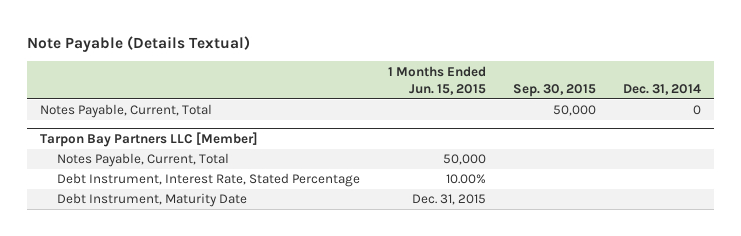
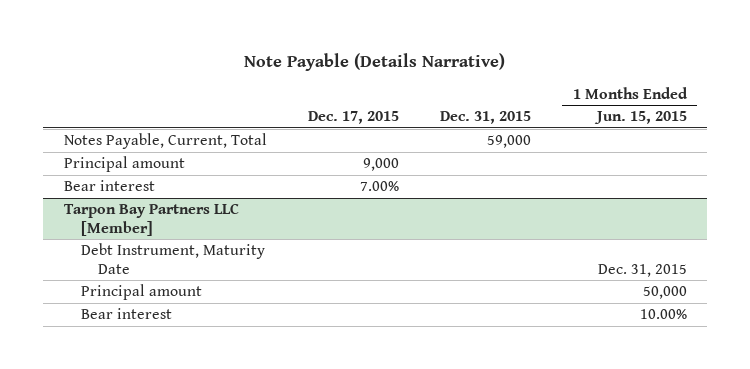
[26,35,250,52] Note Payable (Details Textual) -> [244,53,506,72] Note Payable (Details Narrative)
[512,83,596,97] Sep. 30, 2015 -> none
[622,83,701,95] Dec. 31, 2014 -> none
none -> [308,111,400,125] Dec. 17, 2015
none -> [440,111,532,125] Dec. 31, 2015
none -> [63,156,185,173] Principal amount
none -> [63,180,155,192] Bear interest
[57,153,230,168] Notes Payable, Current, Total -> none
[57,173,361,188] Debt Instrument, Interest Rate, Stated Percentage -> none
none -> [81,284,203,301] Principal amount
none -> [81,308,173,320] Bear interest

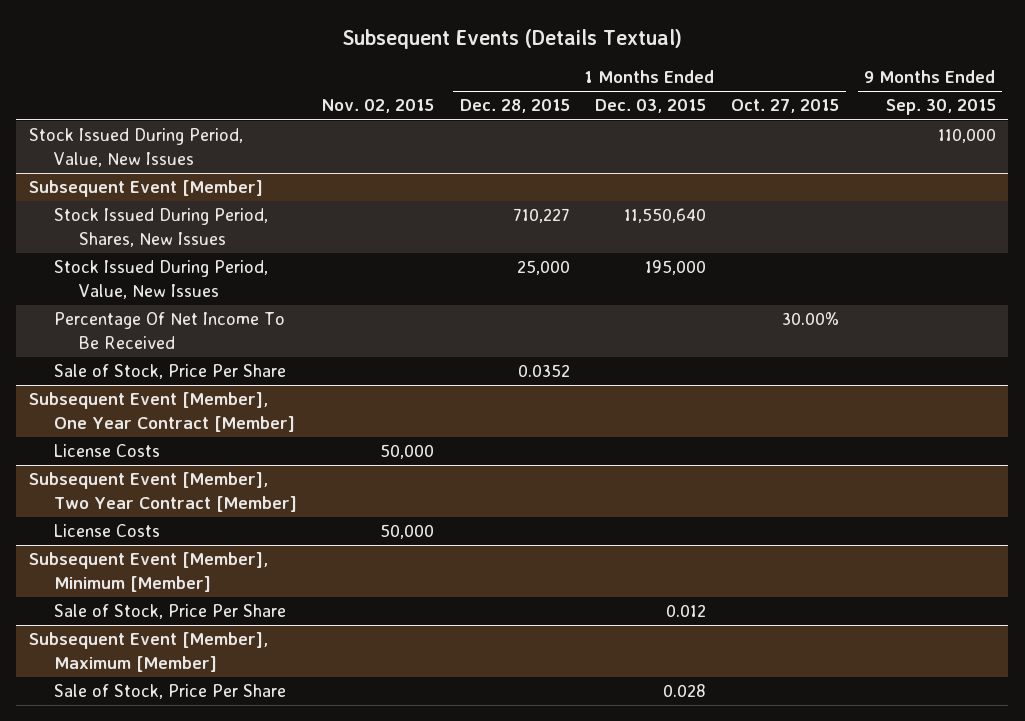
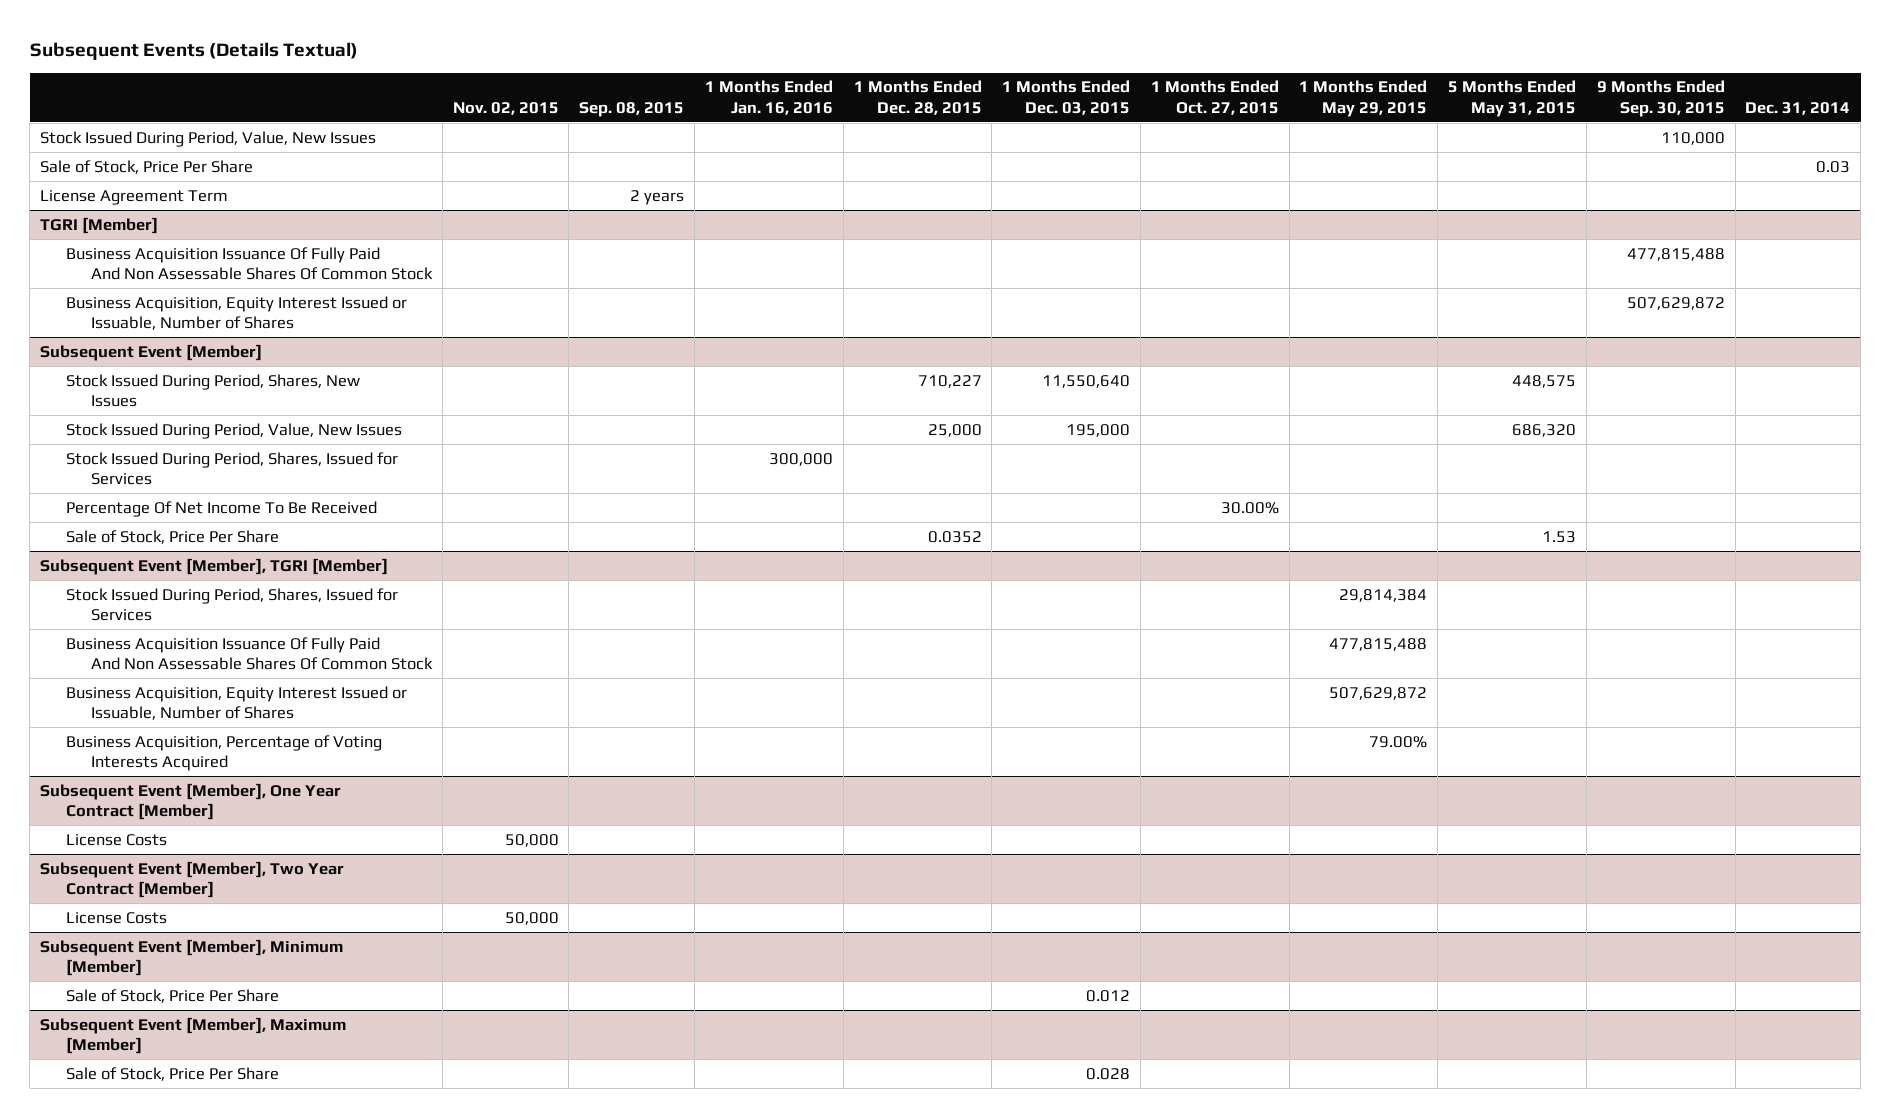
none -> [579,101,685,117] Sep. 08, 2015
none -> [704,80,833,115] 1 Months Ended Jan. 16, 2016
none -> [1299,80,1428,117] 1 Months Ended May 29, 2015
none -> [1448,80,1577,117] 5 Months Ended May 31, 2015
none -> [1745,101,1851,115] Dec. 31, 2014
none -> [40,159,254,174] Sale of Stock, Price Per Share
none -> [40,189,229,205] License Agreement Term
none -> [40,216,159,234] TGRI [Member]
none -> [65,246,433,281] Business Acquisition Issuance Of Fully Paid And Non Assessable Shares Of Common Stock
none -> [65,295,407,331] Business Acquisition, Equity Interest Issued or Issuable, Number of Shares
none -> [65,451,398,486] Stock Issued During Period, Shares, Issued for Services
none -> [40,557,389,575] Subsequent Event [Member], TGRI [Member]
none -> [65,587,398,622] Stock Issued During Period, Shares, Issued for Services
none -> [65,636,433,671] Business Acquisition Issuance Of Fully Paid And Non Assessable Shares Of Common Stock
none -> [65,685,407,721] Business Acquisition, Equity Interest Issued or Issuable, Number of Shares
none -> [65,734,382,772] Business Acquisition, Percentage of Voting Interests Acquired

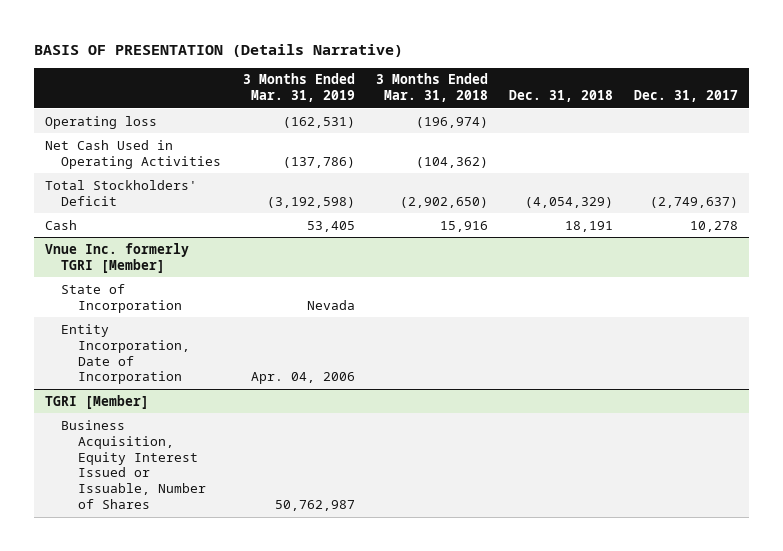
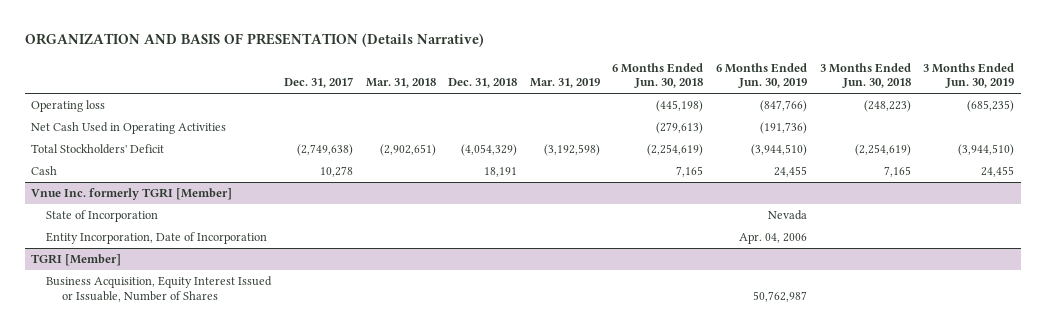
[34,43,404,57] BASIS OF PRESENTATION (Details Narrative) -> [24,33,484,48] ORGANIZATION AND BASIS OF PRESENTATION (Details Narrative)
[242,73,355,103] 3 Months Ended Mar. 31, 2019 -> none
[375,73,488,103] 3 Months Ended Mar. 31, 2018 -> none
none -> [365,78,436,89] Mar. 31, 2018
none -> [529,78,600,89] Mar. 31, 2019
none -> [612,62,704,89] 6 Months Ended Jun. 30, 2018
none -> [716,62,808,89] 6 Months Ended Jun. 30, 2019
none -> [819,62,911,89] 3 Months Ended Jun. 30, 2018
none -> [923,62,1015,89] 3 Months Ended Jun. 30, 2019
[650,196,739,208] (2,749,637) -> [296,144,353,157] (2,749,638)

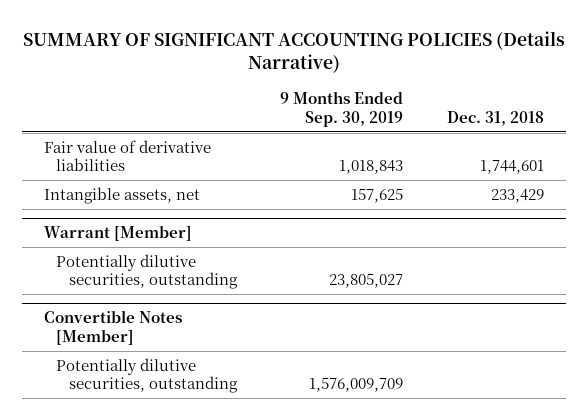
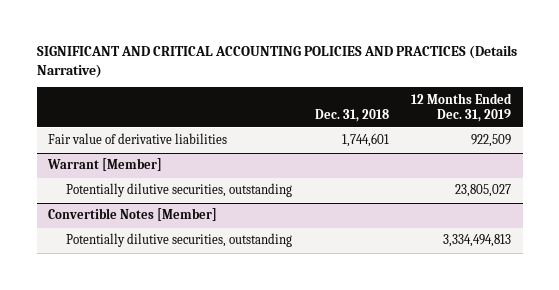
[23,30,566,74] SUMMARY OF SIGNIFICANT ACCOUNTING POLICIES (Details Narrative) -> [36,44,517,78] SIGNIFICANT AND CRITICAL ACCOUNTING POLICIES AND PRACTICES (Details Narrative)
[280,91,404,127] 9 Months Ended Sep. 30, 2019 -> none
none -> [411,92,513,122] 12 Months Ended Dec. 31, 2019
[44,187,201,205] Intangible assets, net -> none

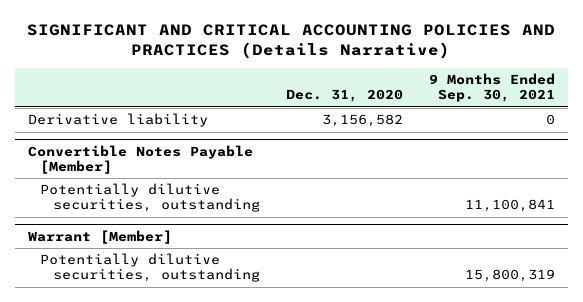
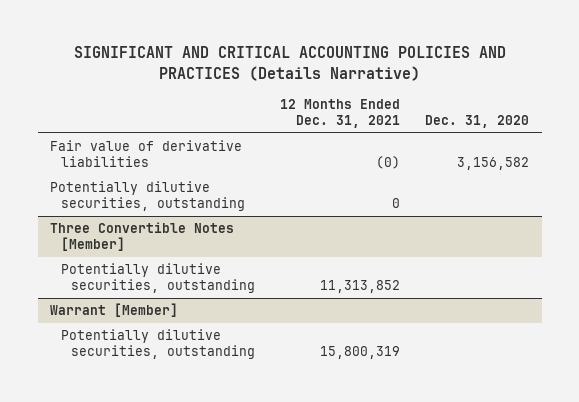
[428,73,555,103] 9 Months Ended Sep. 30, 2021 -> none
none -> [280,99,401,129] 12 Months Ended Dec. 31, 2021
[27,144,253,174] Convertible Notes Payable [Member] -> none
[40,183,260,213] Potentially dilutive securities, outstanding -> none
[27,113,208,128] Derivative liability -> [50,140,243,168] Fair value of derivative liabilities
none -> [50,181,245,212] Potentially dilutive securities, outstanding
none -> [50,222,235,252] Three Convertible Notes [Member]
none -> [60,263,256,294] Potentially dilutive securities, outstanding

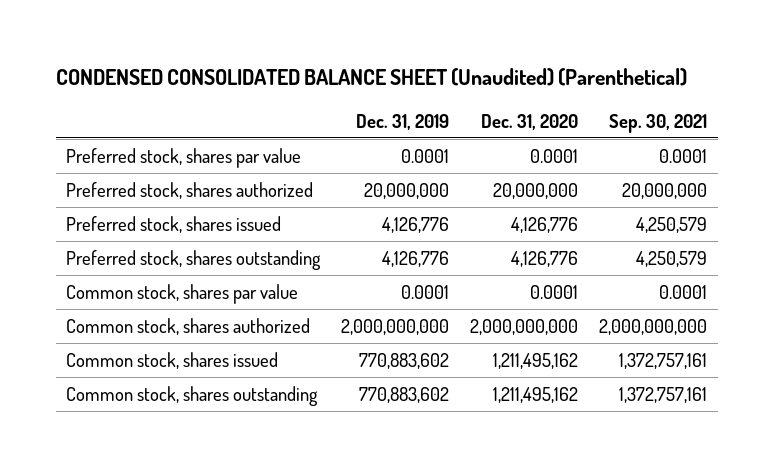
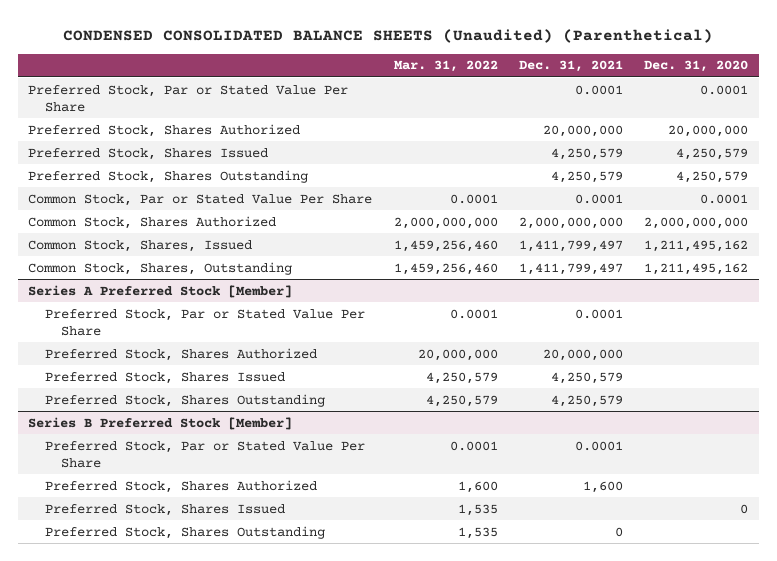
[56,68,688,87] CONDENSED CONSOLIDATED BALANCE SHEET (Unaudited) (Parenthetical) -> [63,28,714,43] CONDENSED CONSOLIDATED BALANCE SHEETS (Unaudited) (Parenthetical)
[356,113,450,130] Dec. 31, 2019 -> none
[609,113,708,133] Sep. 30, 2021 -> none
none -> [393,60,498,73] Mar. 31, 2022
none -> [519,60,624,73] Dec. 31, 2021
[66,147,302,168] Preferred stock, shares par value -> [28,84,349,112] Preferred Stock, Par or Stated Value Per Share
[66,181,314,199] Preferred stock, shares authorized -> [28,123,301,137] Preferred Stock, Shares Authorized
[66,215,282,233] Preferred stock, shares issued -> [28,147,269,160] Preferred Stock, Shares Issued
[511,216,579,233] 4,126,776 -> [676,147,749,160] 4,250,579
[66,249,322,270] Preferred stock, shares outstanding -> [28,169,309,183] Preferred Stock, Shares Outstanding
[511,250,579,267] 4,126,776 -> [676,170,749,183] 4,250,579
[66,283,299,304] Common stock, shares par value -> [28,193,373,206] Common Stock, Par or Stated Value Per Share
[66,317,311,335] Common stock, shares authorized -> [28,215,277,229] Common Stock, Shares Authorized
[66,351,279,369] Common stock, shares issued -> [28,239,253,252] Common Stock, Shares, Issued
[66,385,319,406] Common stock, shares outstanding -> [28,261,293,275] Common Stock, Shares, Outstanding
none -> [28,284,293,298] Series A Preferred Stock [Member]
none -> [44,308,365,336] Preferred Stock, Par or Stated Value Per Share
none -> [44,347,317,361] Preferred Stock, Shares Authorized
none -> [44,371,285,384] Preferred Stock, Shares Issued
none -> [44,393,325,407] Preferred Stock, Shares Outstanding
none -> [28,416,293,430] Series B Preferred Stock [Member]
none -> [44,440,365,468] Preferred Stock, Par or Stated Value Per Share
none -> [44,479,317,493] Preferred Stock, Shares Authorized
none -> [44,503,285,516] Preferred Stock, Shares Issued
none -> [44,525,325,539] Preferred Stock, Shares Outstanding

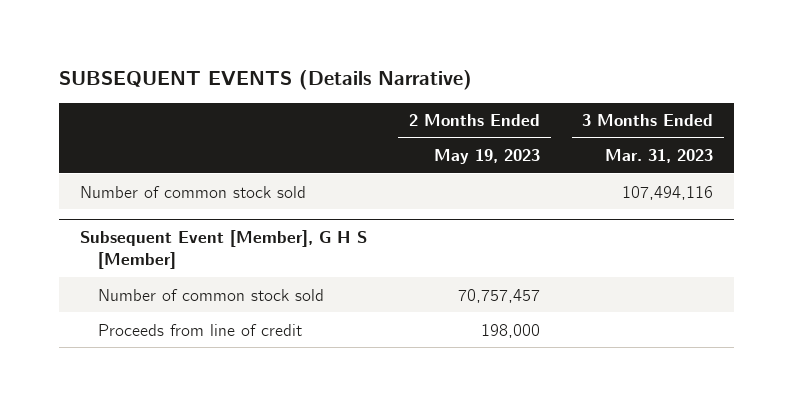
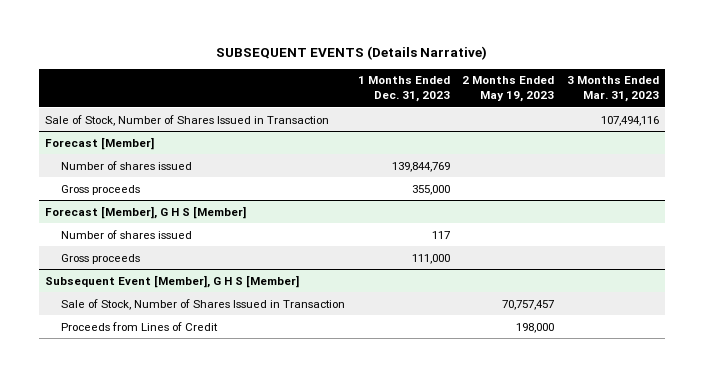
none -> [357,76,450,103] 1 Months Ended Dec. 31, 2023
[79,185,306,198] Number of common stock sold -> [45,114,330,126] Sale of Stock, Number of Shares Issued in Transaction
none -> [45,136,155,150] Forecast [Member]
none -> [60,160,192,170] Number of shares issued
none -> [60,184,140,195] Gross proceeds
none -> [45,205,247,219] Forecast [Member], G H S [Member]
none -> [60,229,192,239] Number of shares issued
none -> [60,253,140,264] Gross proceeds
[97,288,324,301] Number of common stock sold -> [60,298,345,310] Sale of Stock, Number of Shares Issued in Transaction
[97,323,302,336] Proceeds from line of credit -> [60,321,218,331] Proceeds from Lines of Credit

